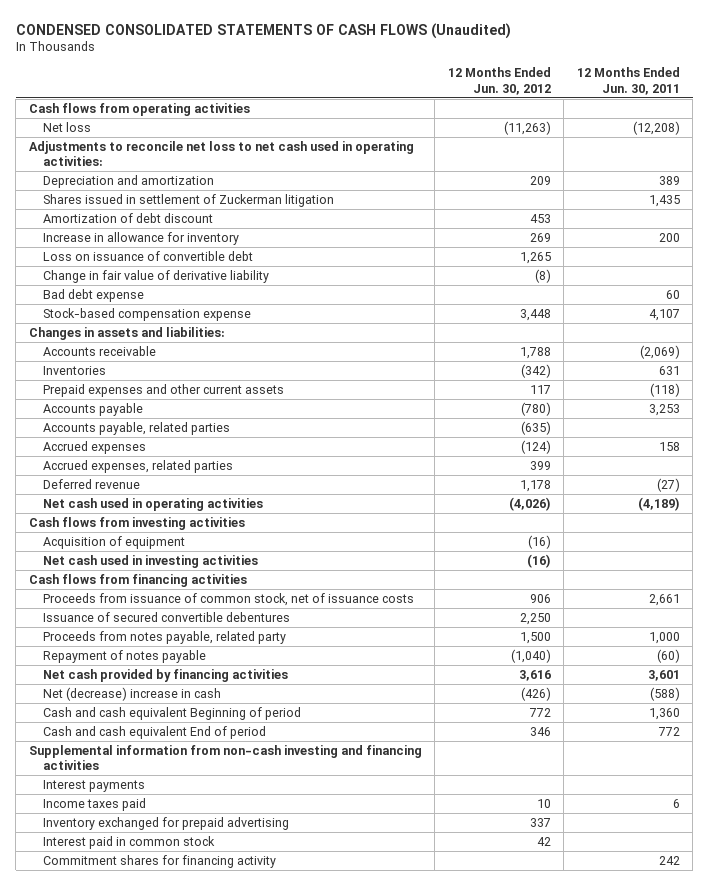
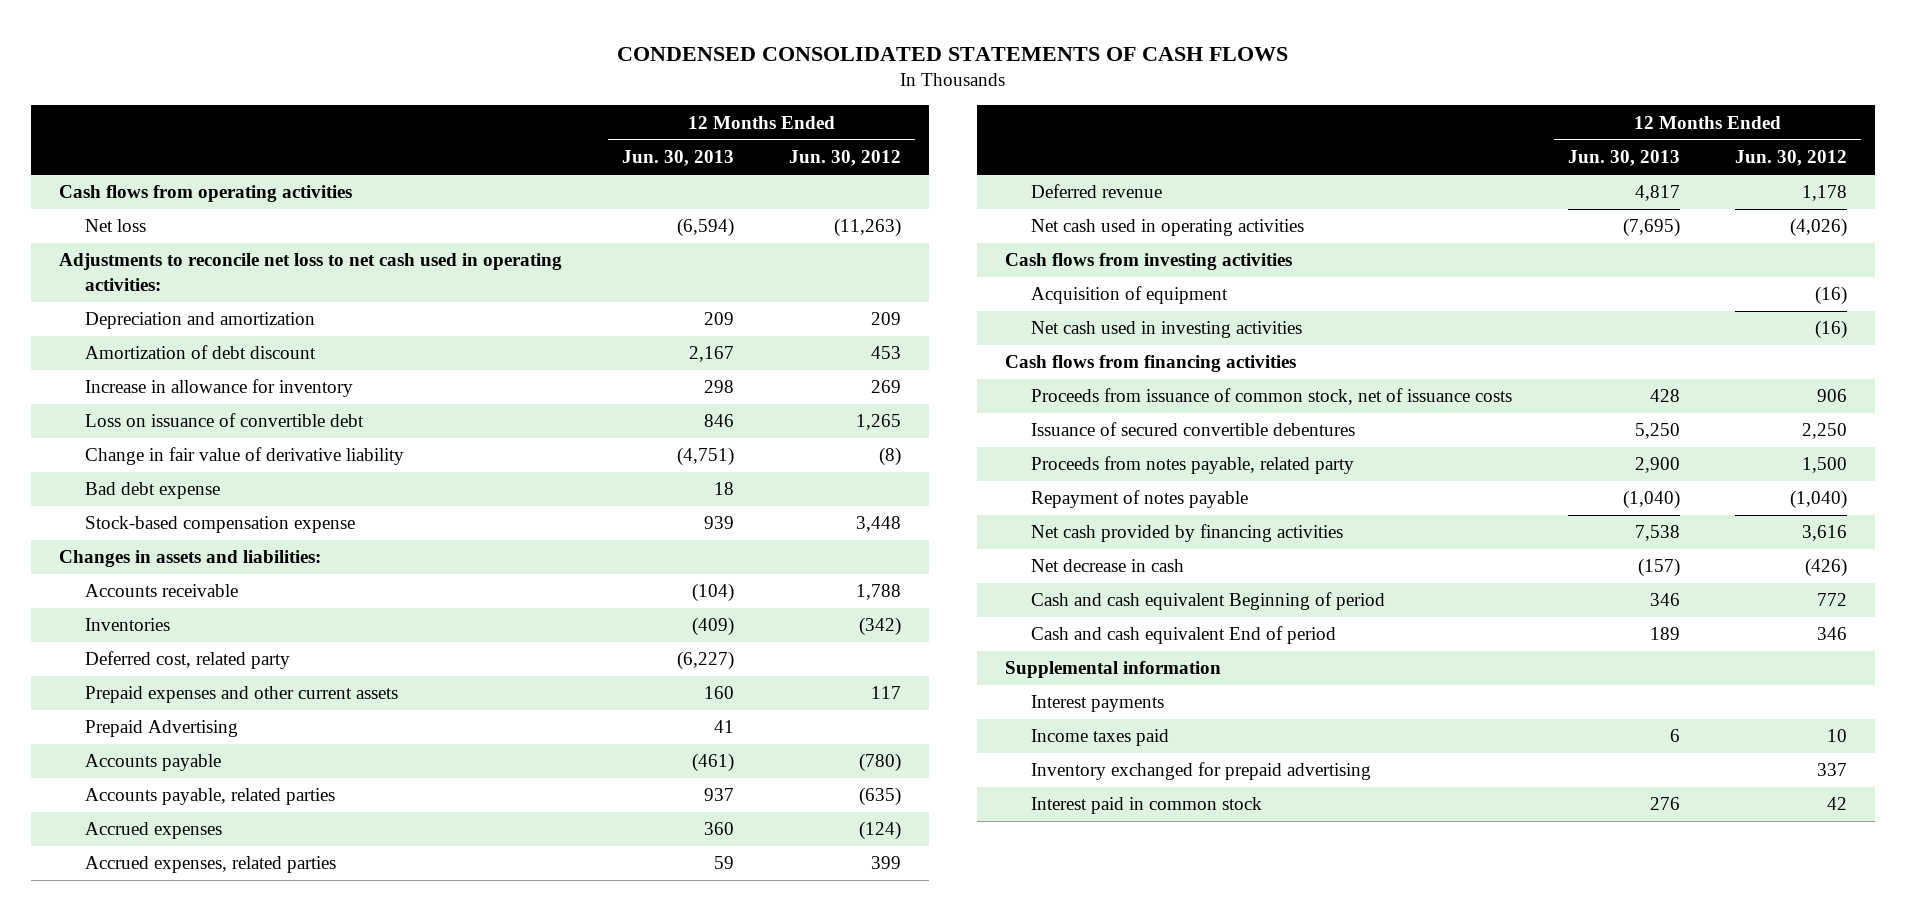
[15,22,511,39] CONDENSED CONSOLIDATED STATEMENTS OF CASH FLOWS (Unaudited) -> [617,46,1289,61] CONDENSED CONSOLIDATED STATEMENTS OF CASH FLOWS
[576,67,680,95] 12 Months Ended Jun. 30, 2011 -> none
none -> [621,150,734,167] Jun. 30, 2013
[42,193,334,207] Shares issued in settlement of Zuckerman litigation -> none
none -> [85,651,291,670] Deferred cost, related party
none -> [85,720,239,738] Prepaid Advertising
[42,686,221,701] Net (decrease) increase in cash -> [1031,559,1185,573] Net decrease in cash
[28,744,422,771] Supplemental information from non-cash investing and financing activities -> [1004,661,1221,679] Supplemental information
[42,854,276,868] Commitment shares for financing activity -> none

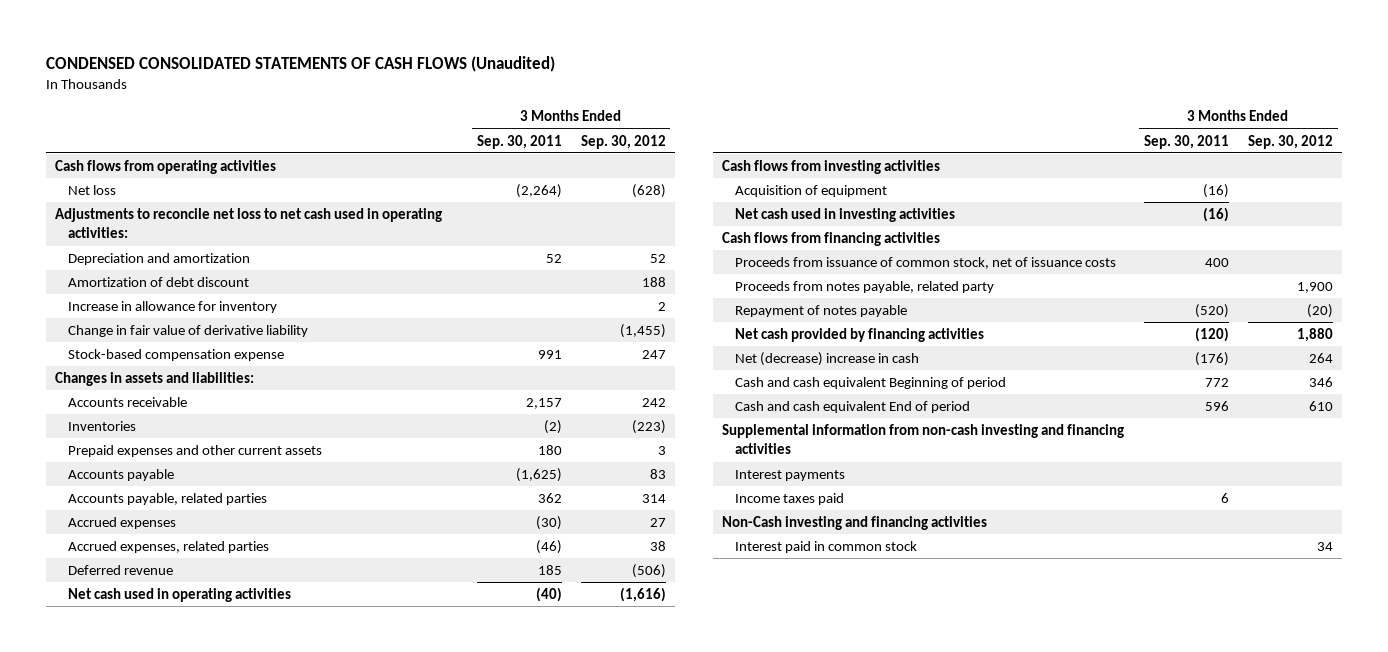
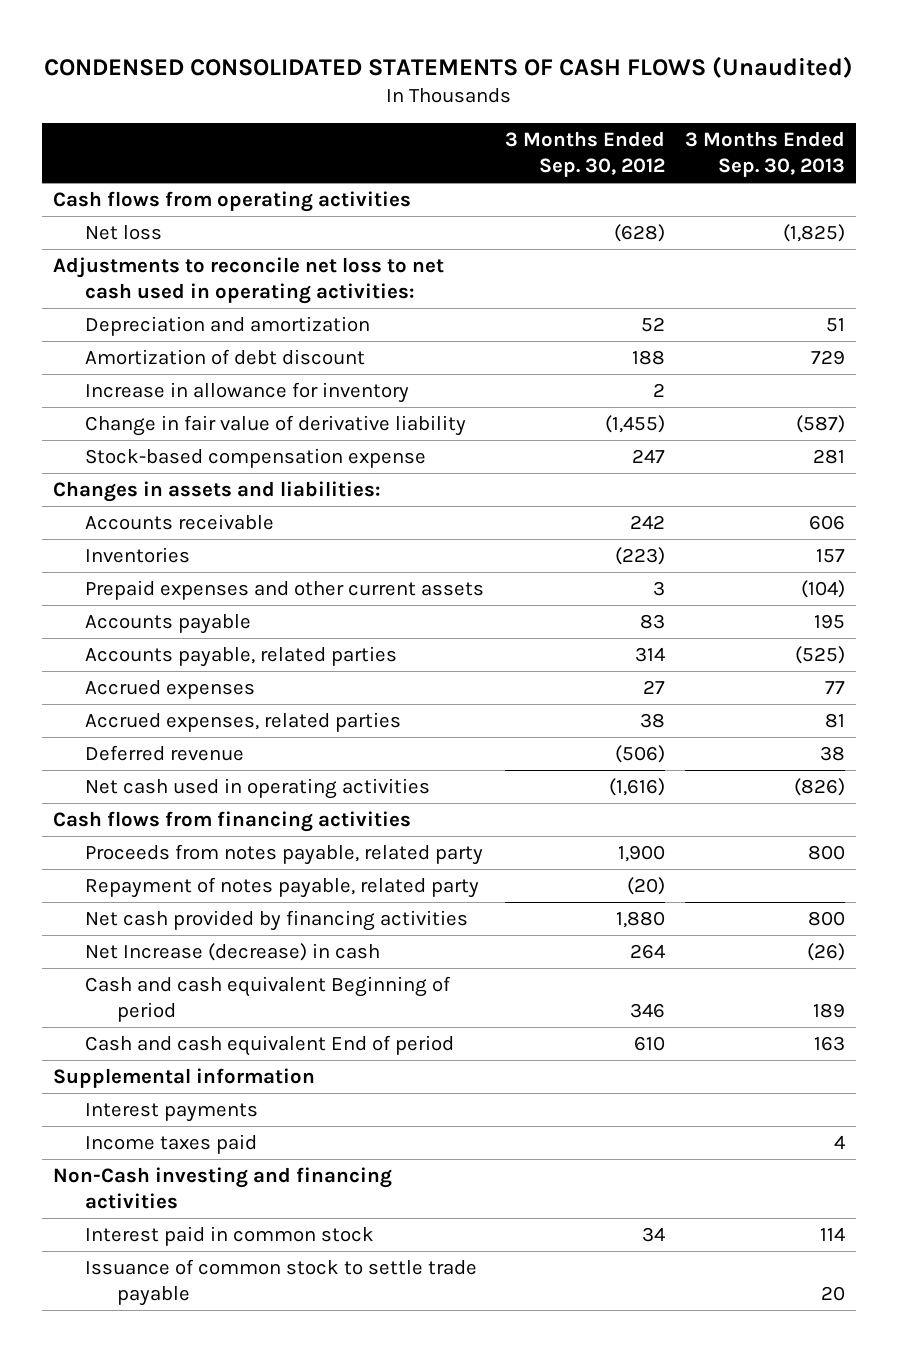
[476,134,562,149] Sep. 30, 2011 -> none
none -> [685,131,846,178] 3 Months Ended Sep. 30, 2013
[722,160,941,175] Cash flows from investing activities -> none
[734,185,887,198] Acquisition of equipment -> none
[734,208,955,223] Net cash used in investing activities -> none
[734,257,1116,270] Proceeds from issuance of common stock, net of issuance costs -> none
[734,305,907,318] Repayment of notes payable -> [84,876,479,898] Repayment of notes payable, related party
[734,352,919,367] Net (decrease) increase in cash -> [84,942,380,961] Net Increase (decrease) in cash
[722,424,1125,455] Supplemental information from non-cash investing and financing activities -> [52,1067,315,1088] Supplemental information
none -> [84,1258,477,1307] Issuance of common stock to settle trade payable

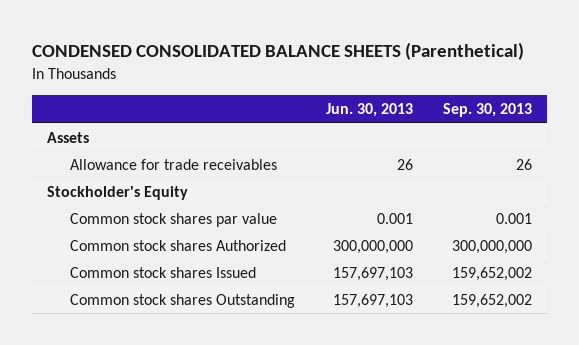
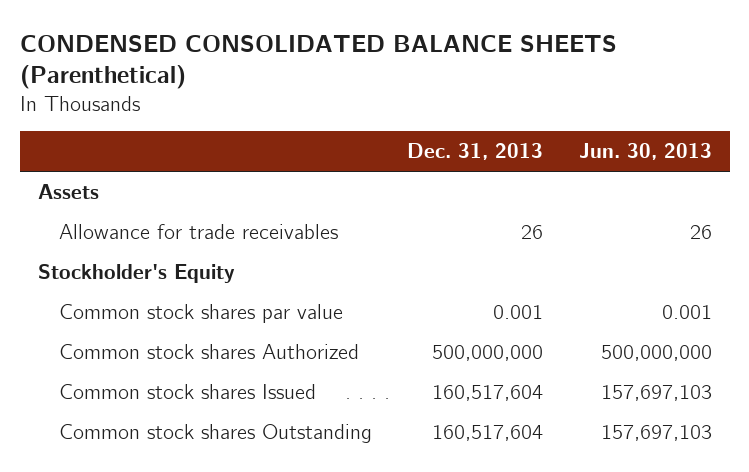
[442,103,532,118] Sep. 30, 2013 -> none
none -> [407,143,544,161] Dec. 31, 2013
[332,240,413,255] 300,000,000 -> [600,345,712,362] 500,000,000

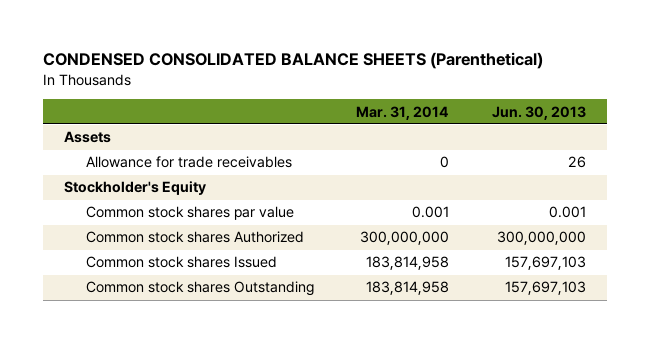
[407,143,544,161] Dec. 31, 2013 -> none
none -> [356,105,450,120] Mar. 31, 2014
[600,345,712,362] 500,000,000 -> [496,231,586,246] 300,000,000

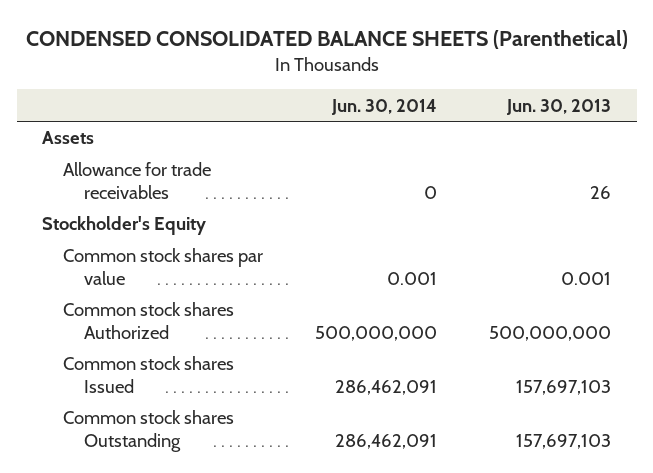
[356,105,450,120] Mar. 31, 2014 -> none
none -> [331,98,438,115] Jun. 30, 2014
[496,231,586,246] 300,000,000 -> [488,326,611,342] 500,000,000

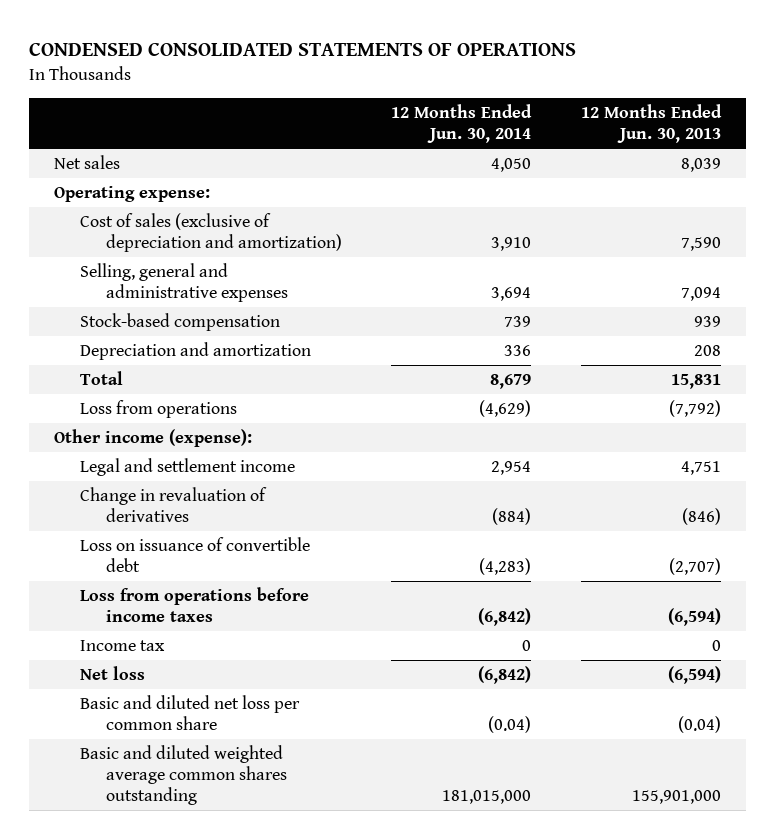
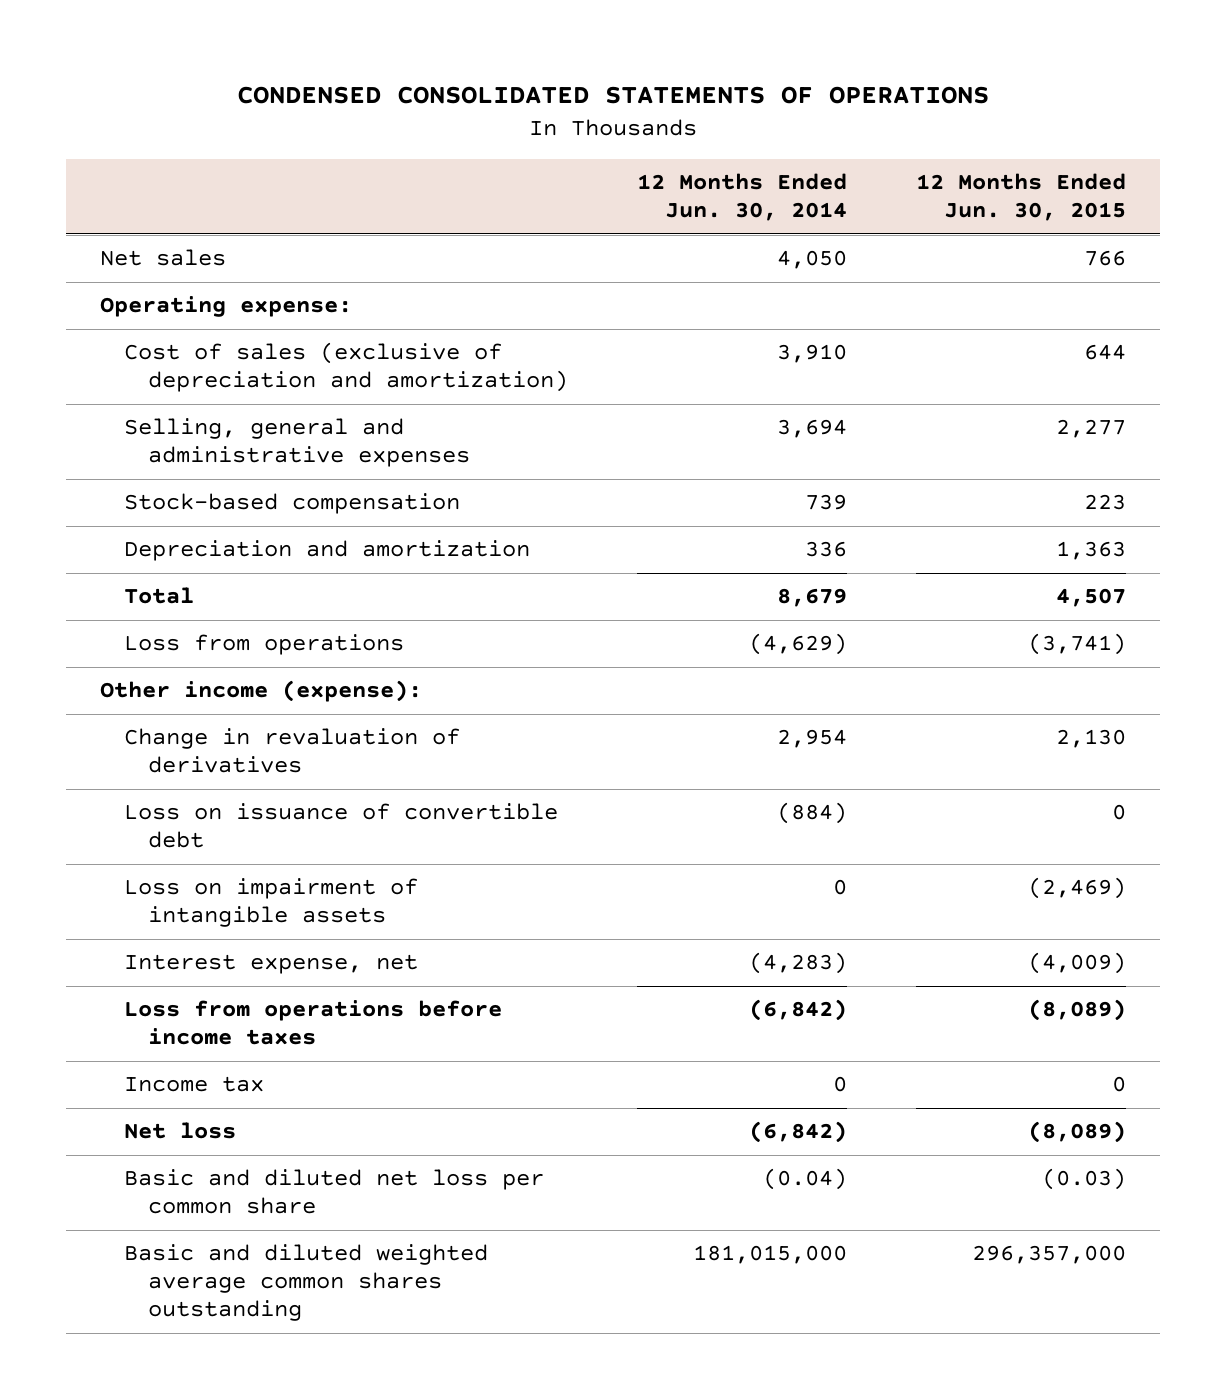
[580,104,722,144] 12 Months Ended Jun. 30, 2013 -> none
none -> [915,173,1126,222] 12 Months Ended Jun. 30, 2015
[79,458,295,477] Legal and settlement income -> none
[492,508,532,526] (884) -> [776,729,847,749] 2,954
[479,558,532,576] (4,283) -> [776,802,847,825] (884)
none -> [124,878,419,928] Loss on impairment of intangible assets
none -> [124,954,419,975] Interest expense, net

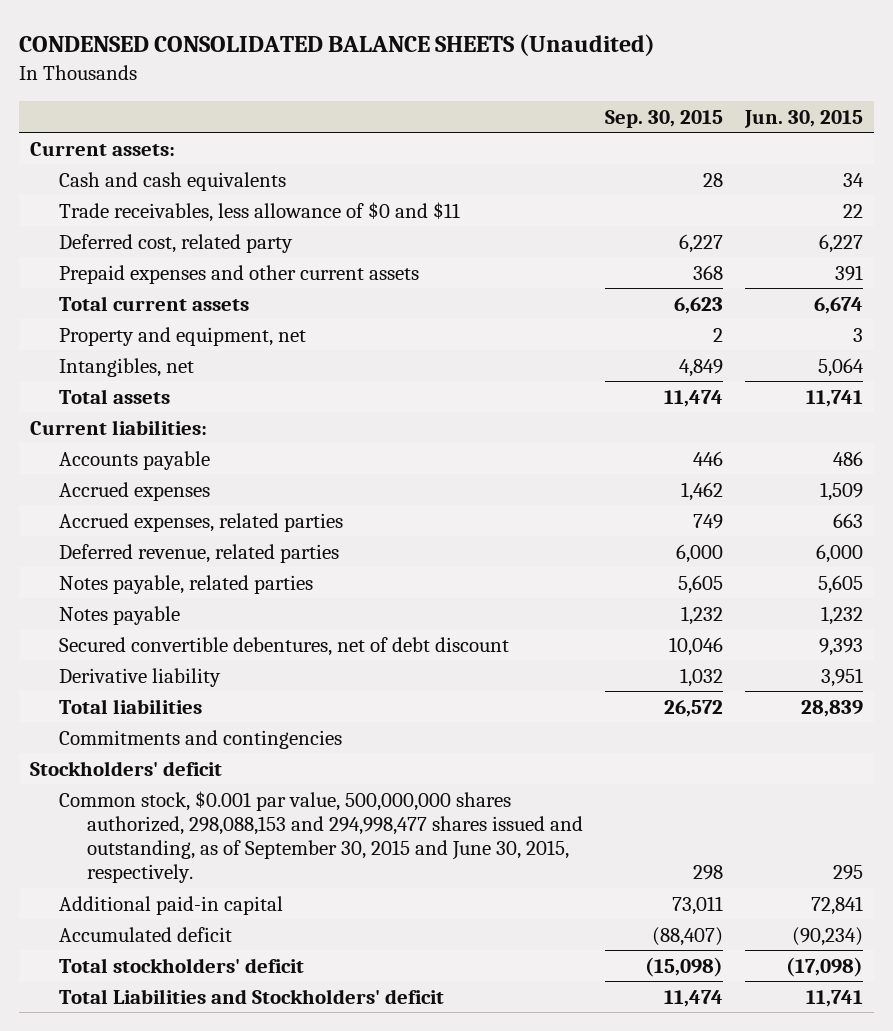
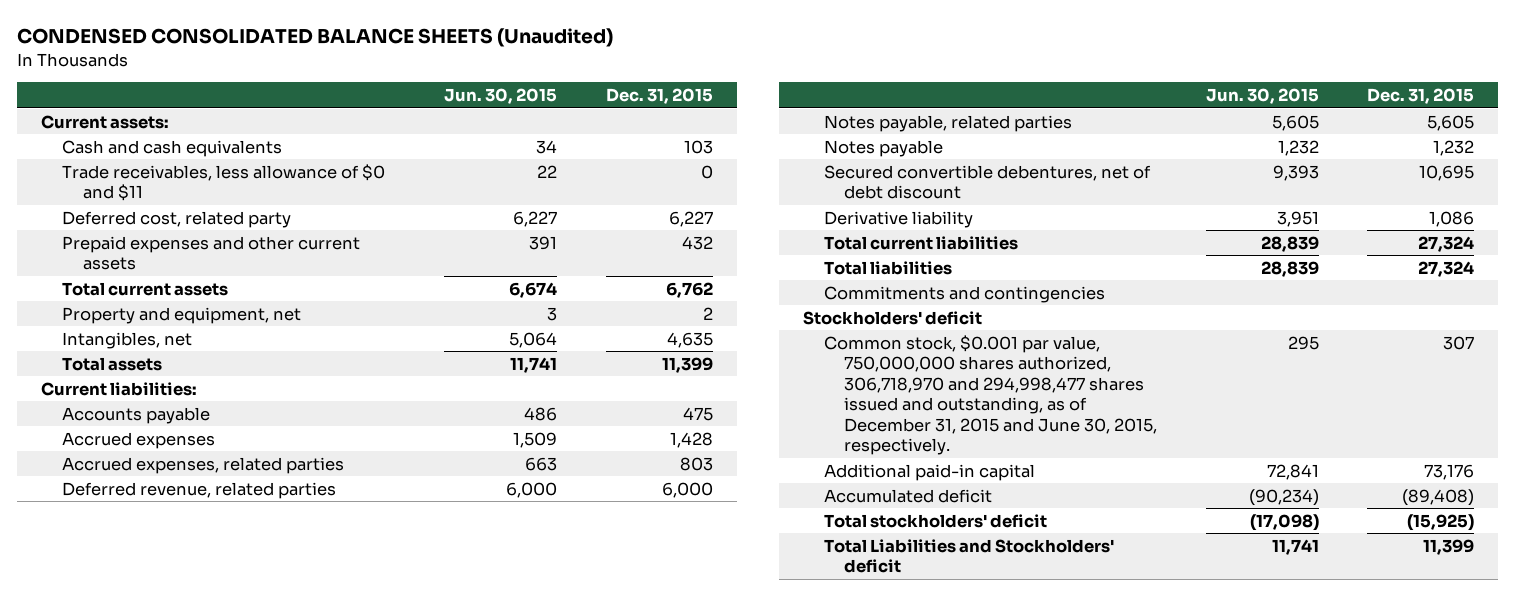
[604,109,723,128] Sep. 30, 2015 -> none
none -> [605,88,713,105] Dec. 31, 2015
none -> [823,235,1018,250] Total current liabilities
[58,790,583,884] Common stock, $0.001 par value, 500,000,000 shares authorized, 298,088,153 and 294,998,477 shares issued and outstanding, as of September 30, 2015 and June 30, 2015, respectively. -> [823,334,1158,456] Common stock, $0.001 par value, 750,000,000 shares authorized, 306,718,970 and 294,998,477 shares issued and outstanding, as of December 31, 2015 and June 30, 2015, respectively.

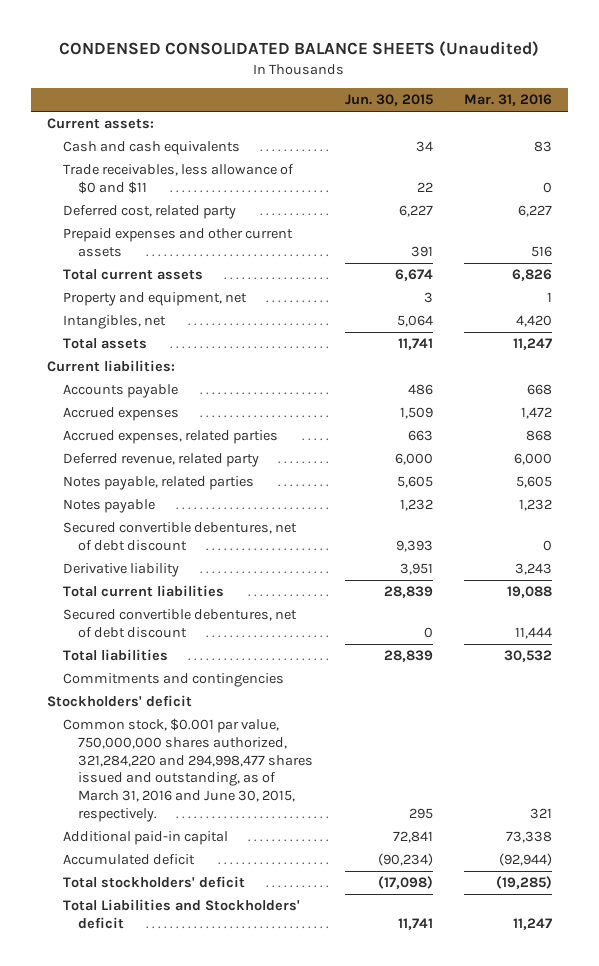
[605,88,713,105] Dec. 31, 2015 -> none
none -> [463,94,552,107] Mar. 31, 2016
[61,481,336,499] Deferred revenue, related parties -> [62,453,259,468] Deferred revenue, related party
none -> [62,609,297,638] Secured convertible debentures, net of debt discount
[823,334,1158,456] Common stock, $0.001 par value, 750,000,000 shares authorized, 306,718,970 and 294,998,477 shares issued and outstanding, as of December 31, 2015 and June 30, 2015, respectively. -> [62,718,314,822] Common stock, $0.001 par value, 750,000,000 shares authorized, 321,284,220 and 294,998,477 shares issued and outstanding, as of March 31, 2016 and June 30, 2015, respectively.

